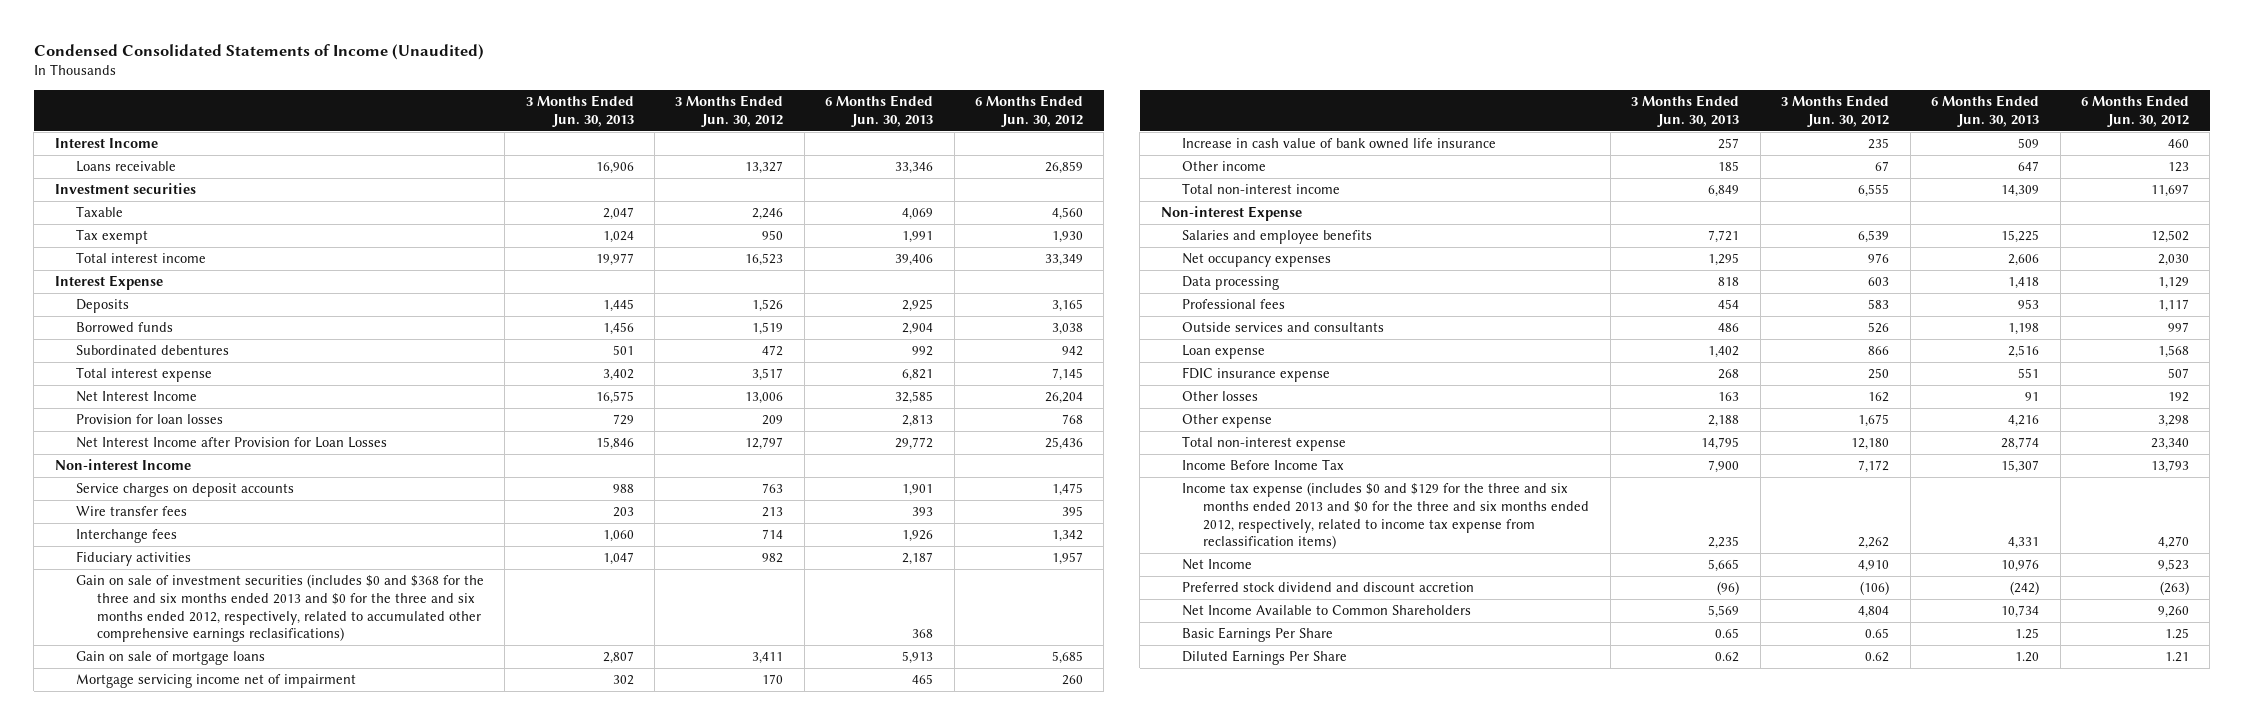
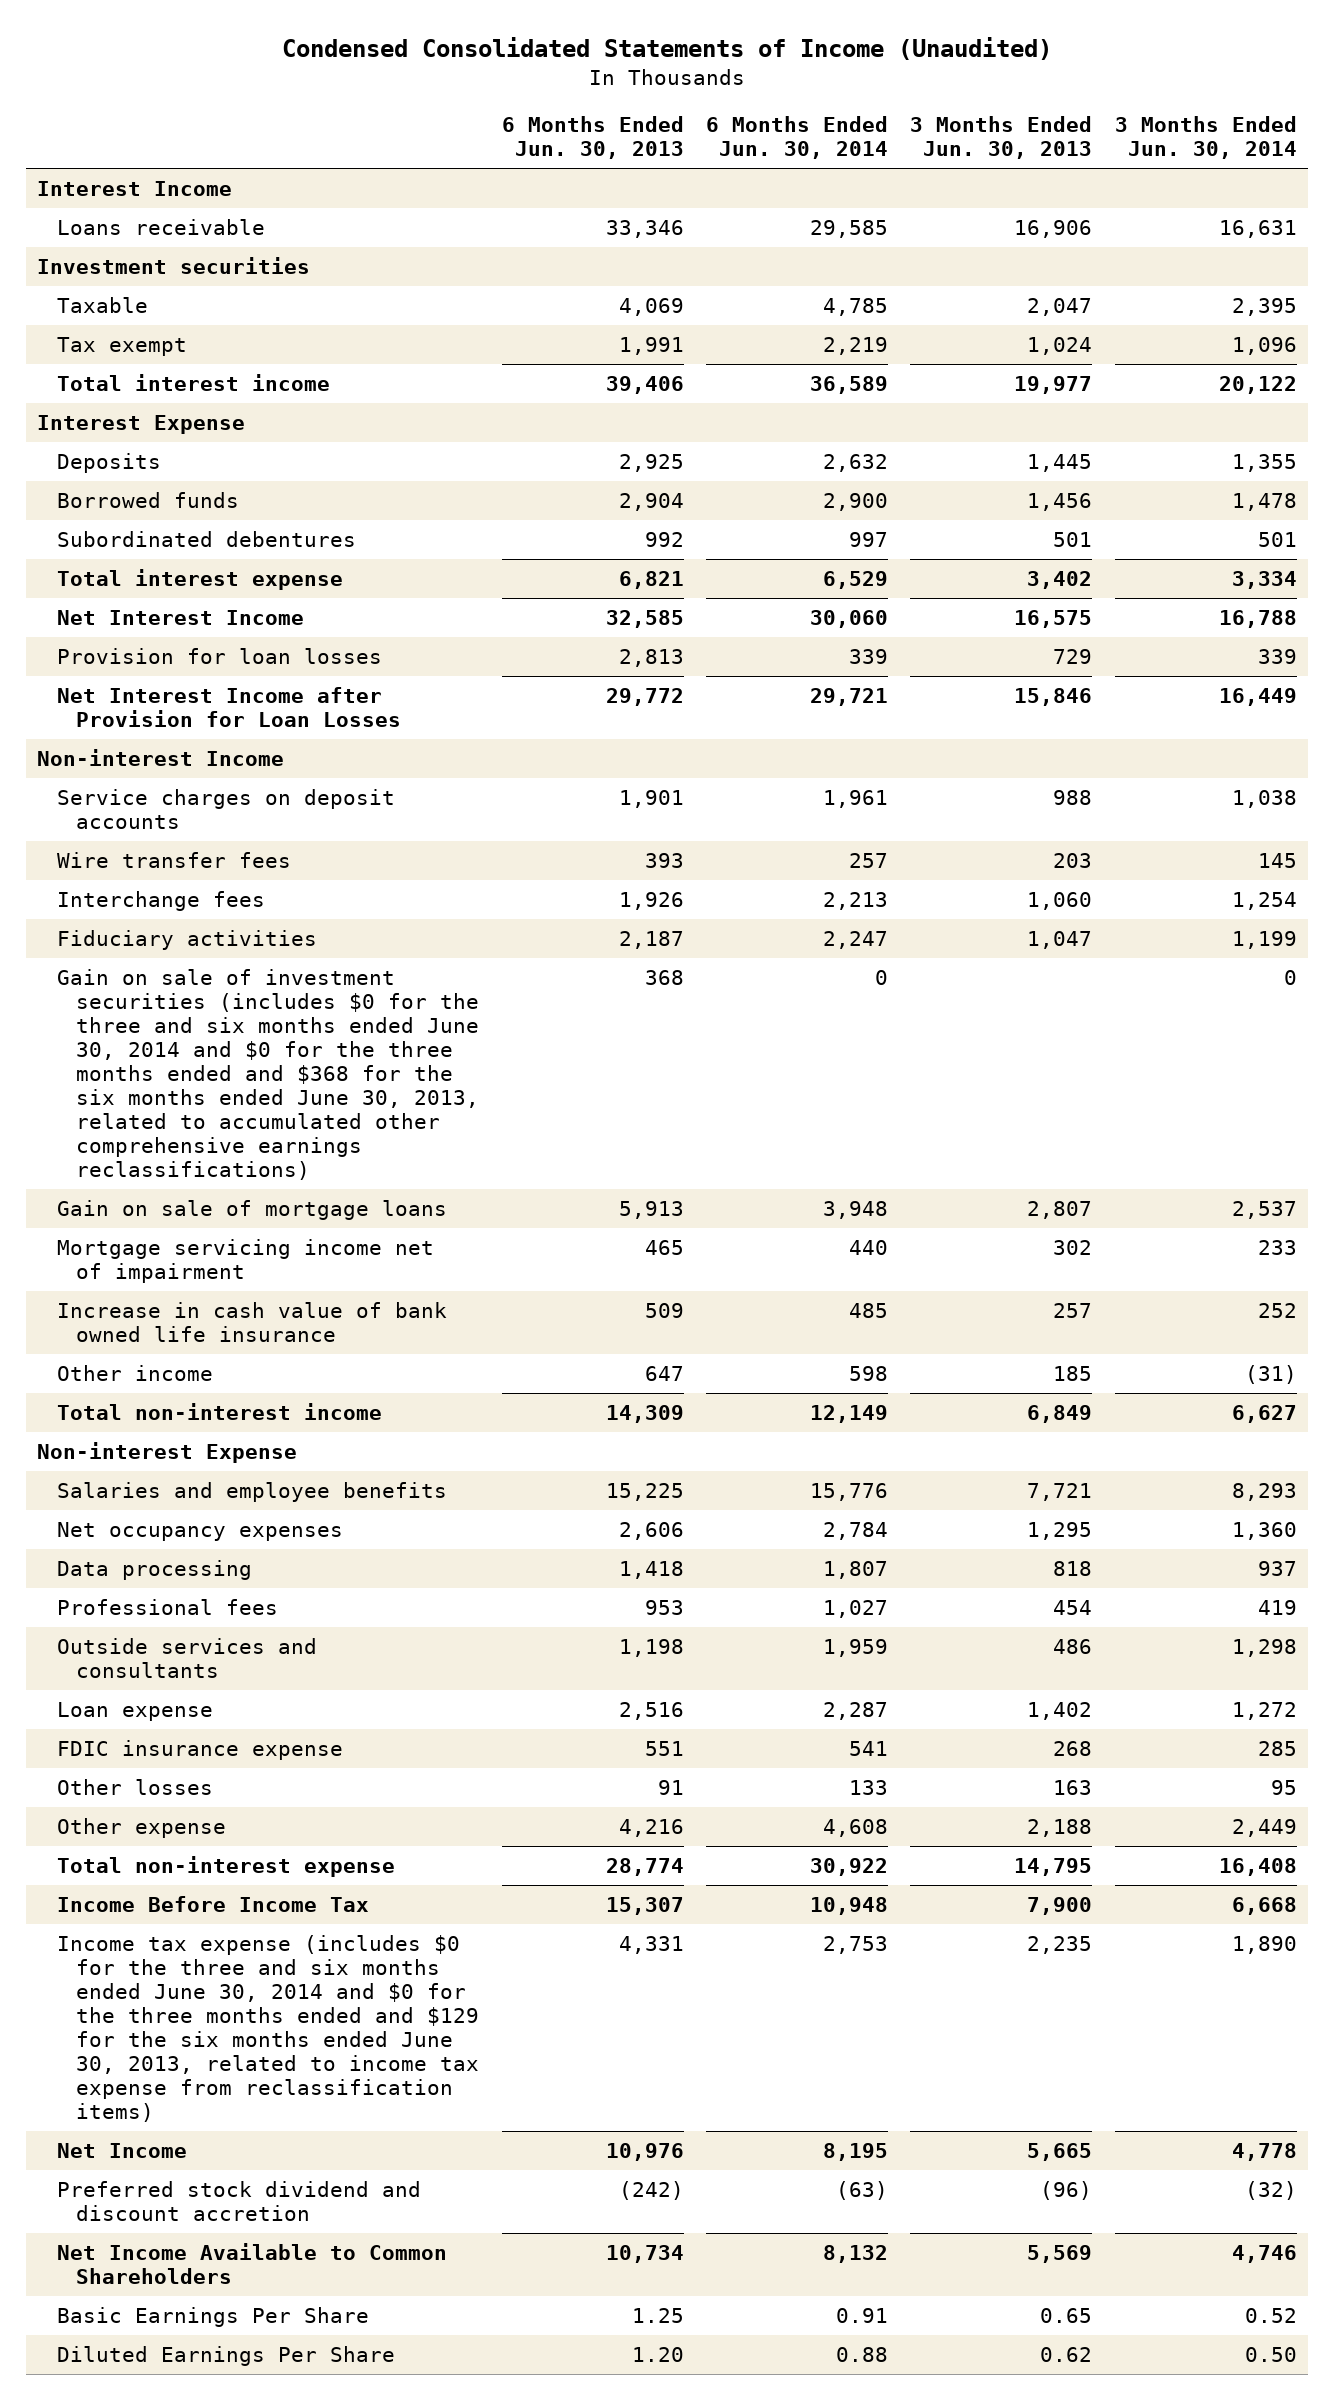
[675,94,784,127] 3 Months Ended Jun. 30, 2012 -> none
[975,94,1084,127] 6 Months Ended Jun. 30, 2012 -> none
none -> [705,116,888,160] 6 Months Ended Jun. 30, 2014
none -> [1114,116,1297,160] 3 Months Ended Jun. 30, 2014
[75,574,484,643] Gain on sale of investment securities (includes $0 and $368 for the three and six months ended 2013 and $0 for the three and six months ended 2012, respectively, related to accumulated other comprehensive earnings reclasifications) -> [56,969,480,1180] Gain on sale of investment securities (includes $0 for the three and six months ended June 30, 2014 and $0 for the three months ended and $368 for the six months ended June 30, 2013, related to accumulated other comprehensive earnings reclassifications)
[1181,482,1589,550] Income tax expense (includes $0 and $129 for the three and six months ended 2013 and $0 for the three and six months ended 2012, respectively, related to income tax expense from reclassification items) -> [56,1935,480,2122] Income tax expense (includes $0 for the three and six months ended June 30, 2014 and $0 for the three months ended and $129 for the six months ended June 30, 2013, related to income tax expense from reclassification items)

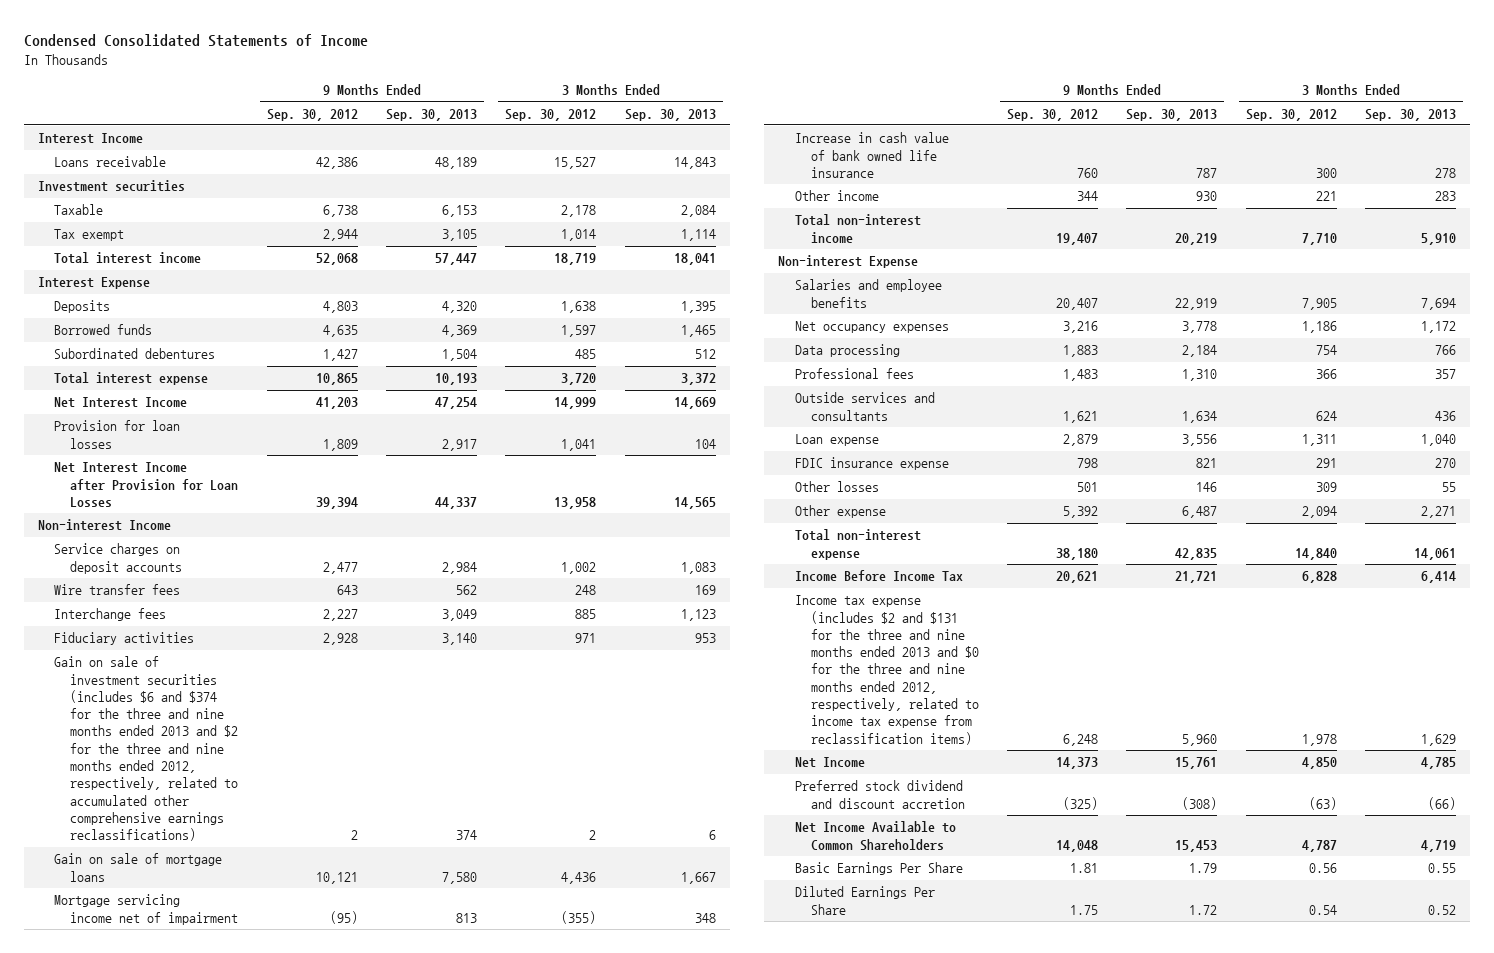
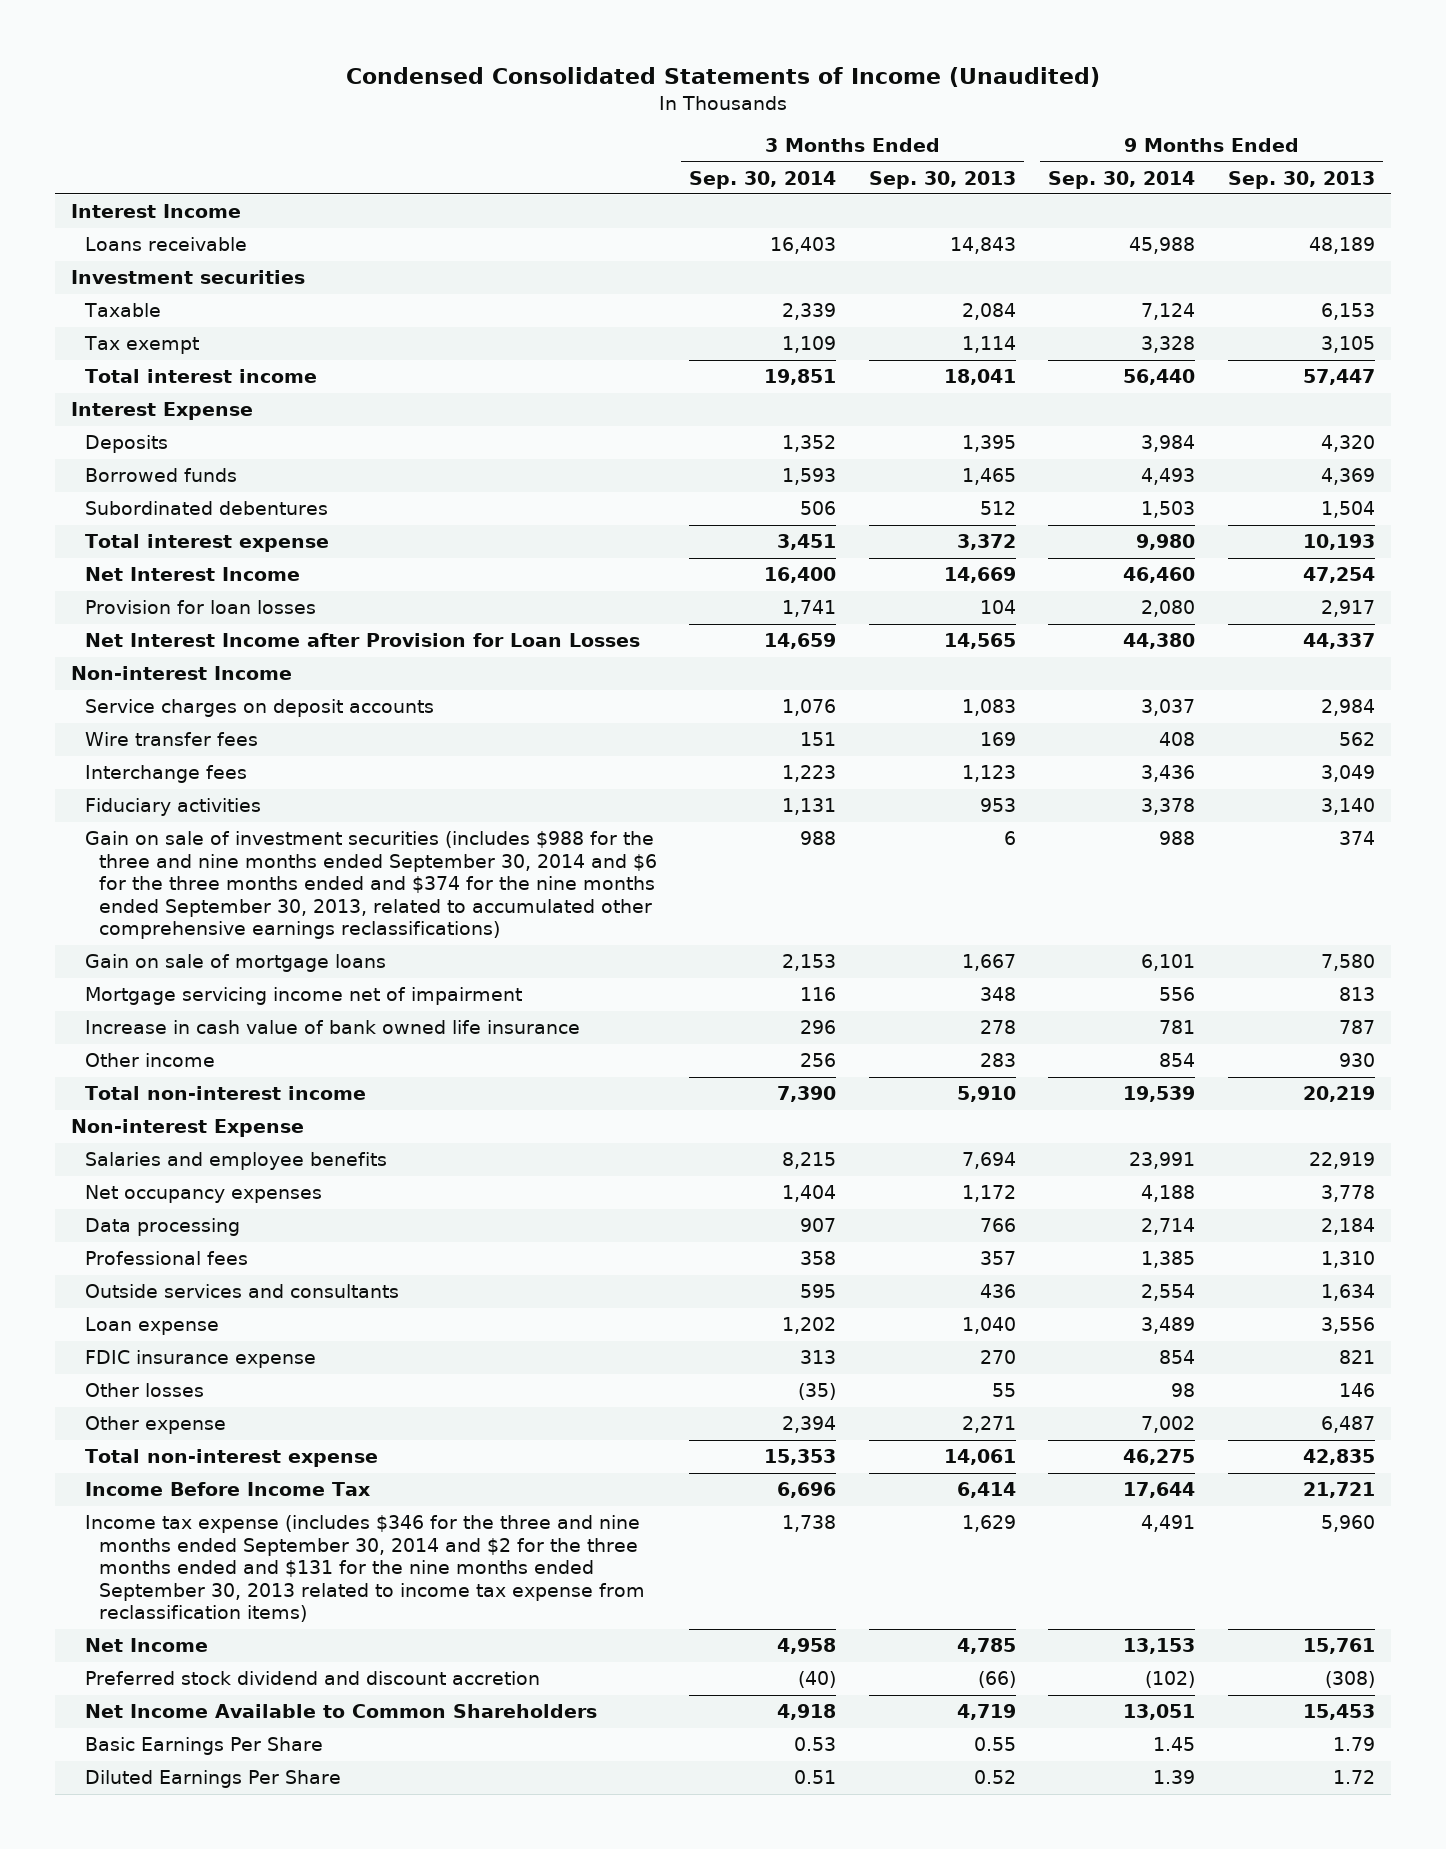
[23,34,368,48] Condensed Consolidated Statements of Income -> [345,67,1100,88] Condensed Consolidated Statements of Income (Unaudited)
[266,108,358,121] Sep. 30, 2012 -> none
[505,108,597,121] Sep. 30, 2012 -> none
none -> [689,170,837,189] Sep. 30, 2014
none -> [1048,170,1196,189] Sep. 30, 2014
[54,656,239,842] Gain on sale of investment securities (includes $6 and $374 for the three and nine months ended 2013 and $2 for the three and nine months ended 2012, respectively, related to accumulated other comprehensive earnings reclassifications) -> [84,831,657,940] Gain on sale of investment securities (includes $988 for the three and nine months ended September 30, 2014 and $6 for the three months ended and $374 for the nine months ended September 30, 2013, related to accumulated other comprehensive earnings reclassifications)
[794,595,979,745] Income tax expense (includes $2 and $131 for the three and nine months ended 2013 and $0 for the three and nine months ended 2012, respectively, related to income tax expense from reclassification items) -> [84,1515,645,1623] Income tax expense (includes $346 for the three and nine months ended September 30, 2014 and $2 for the three months ended and $131 for the nine months ended September 30, 2013 related to income tax expense from reclassification items)

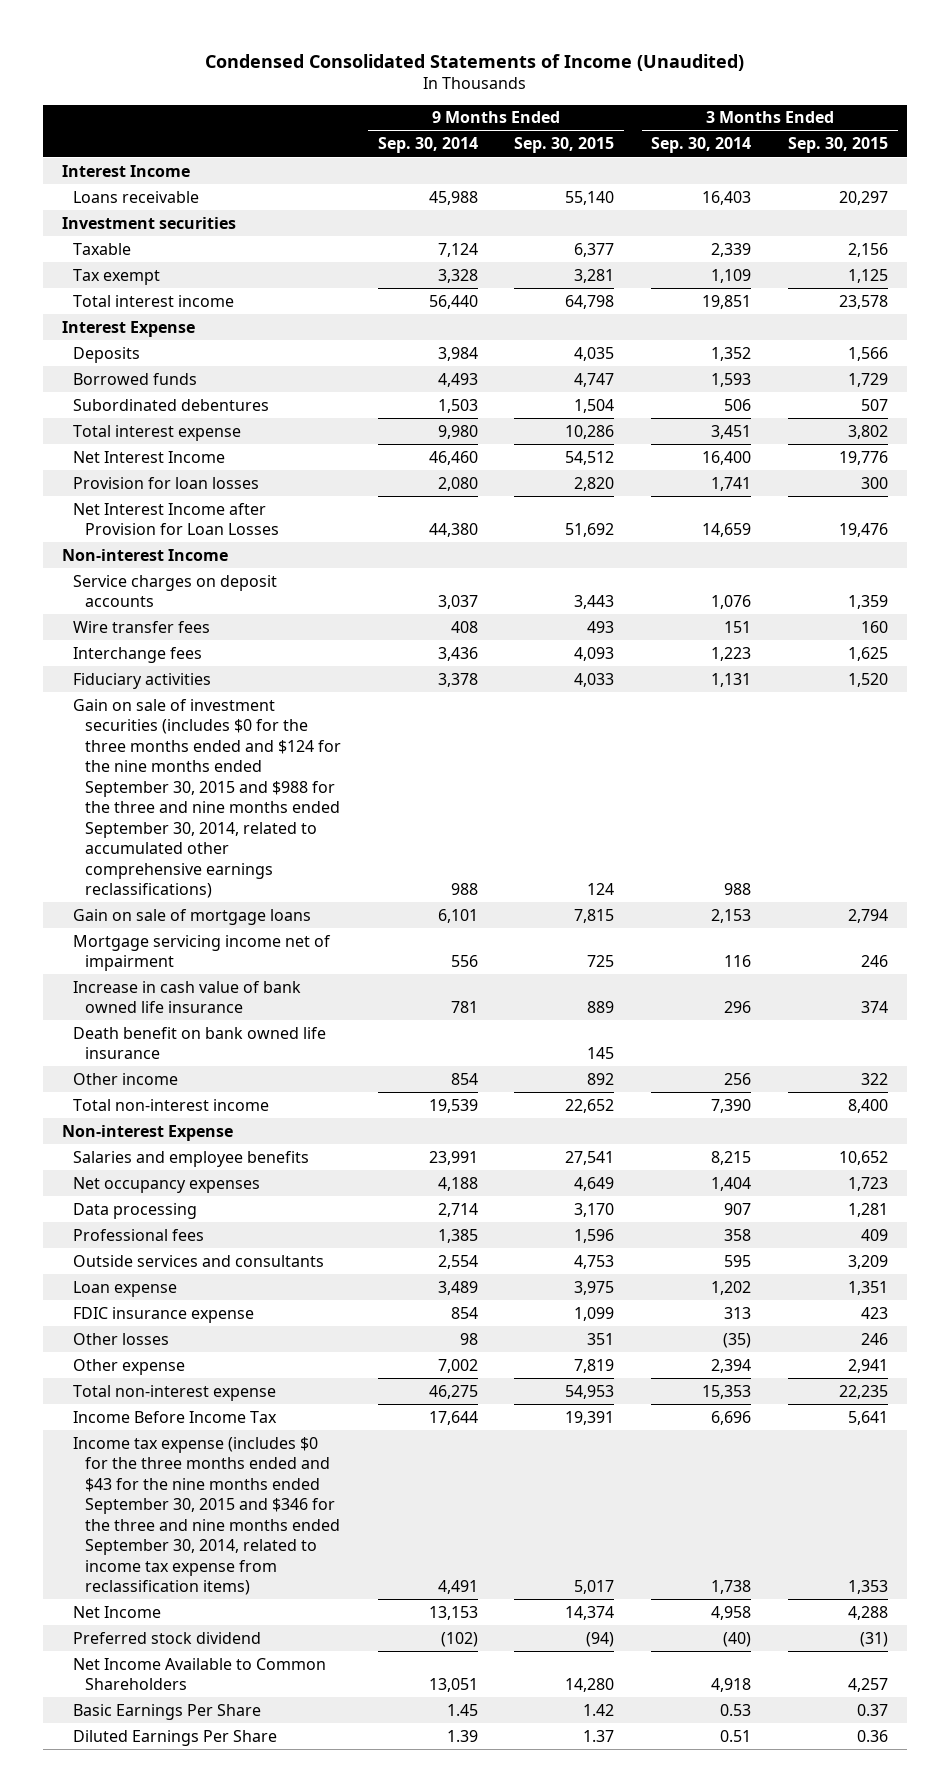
[868,170,1016,189] Sep. 30, 2013 -> none
[1227,170,1375,189] Sep. 30, 2013 -> none
none -> [514,137,615,154] Sep. 30, 2015
none -> [788,137,889,154] Sep. 30, 2015
[84,831,657,940] Gain on sale of investment securities (includes $988 for the three and nine months ended September 30, 2014 and $6 for the three months ended and $374 for the nine months ended September 30, 2013, related to accumulated other comprehensive earnings reclassifications) -> [73,698,341,898] Gain on sale of investment securities (includes $0 for the three months ended and $124 for the nine months ended September 30, 2015 and $988 for the three and nine months ended September 30, 2014, related to accumulated other comprehensive earnings reclassifications)
none -> [73,1026,327,1060] Death benefit on bank owned life insurance
[84,1515,645,1623] Income tax expense (includes $346 for the three and nine months ended September 30, 2014 and $2 for the three months ended and $131 for the nine months ended September 30, 2013 related to income tax expense from reclassification items) -> [73,1436,340,1596] Income tax expense (includes $0 for the three months ended and $43 for the nine months ended September 30, 2015 and $346 for the three and nine months ended September 30, 2014, related to income tax expense from reclassification items)
[84,1671,540,1686] Preferred stock dividend and discount accretion -> [73,1631,262,1644] Preferred stock dividend

